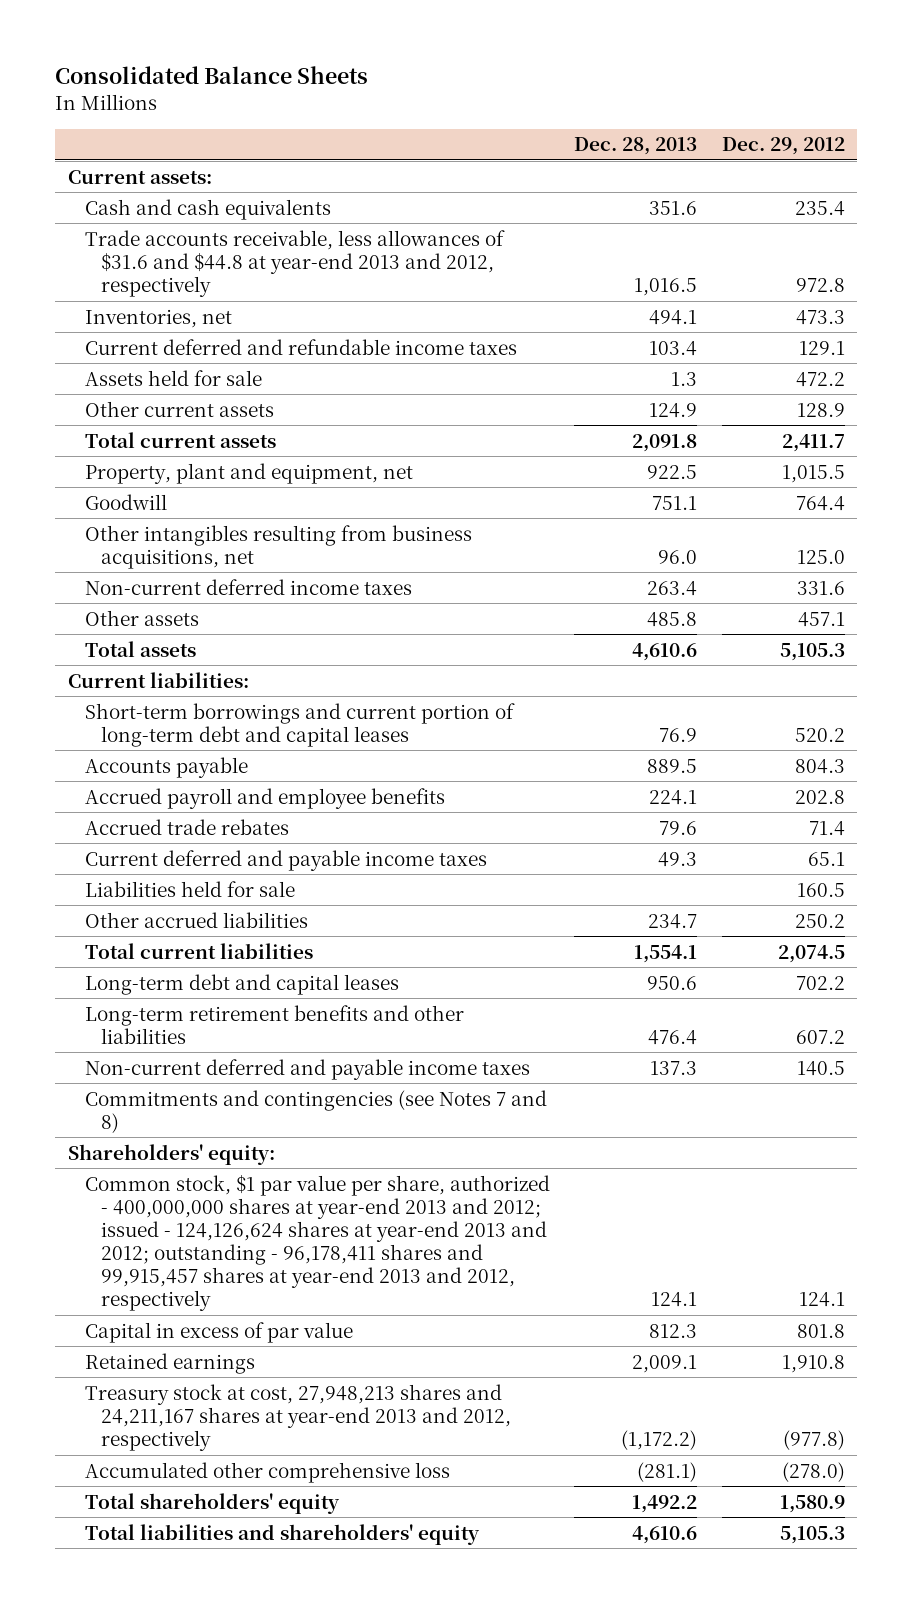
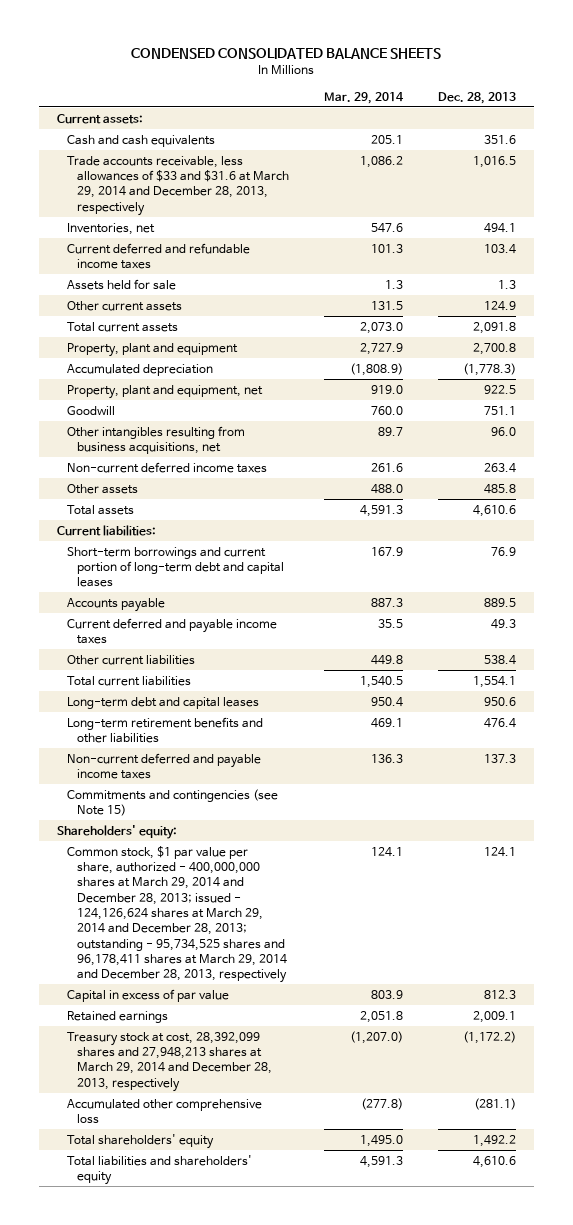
[55,66,369,85] Consolidated Balance Sheets -> [131,47,442,59] CONDENSED CONSOLIDATED BALANCE SHEETS
[721,137,845,156] Dec. 29, 2012 -> none
none -> [324,91,405,104] Mar. 29, 2014
[84,229,505,297] Trade accounts receivable, less allowances of $31.6 and $44.8 at year-end 2013 and 2012, respectively -> [66,155,290,216] Trade accounts receivable, less allowances of $33 and $31.6 at March 29, 2014 and December 28, 2013, respectively
none -> [66,342,238,357] Property, plant and equipment
none -> [66,363,213,376] Accumulated depreciation
[84,787,445,809] Accrued payroll and employee benefits -> none
[84,818,289,835] Accrued trade rebates -> none
[84,880,295,897] Liabilities held for sale -> none
[84,911,308,928] Other accrued liabilities -> [66,654,195,665] Other current liabilities
[648,913,698,929] 234.7 -> [484,654,517,665] 538.4
[84,1089,547,1133] Commitments and contingencies (see Notes 7 and 8) -> [66,788,278,816] Commitments and contingencies (see Note 15)
[84,1174,550,1312] Common stock, $1 par value per share, authorized - 400,000,000 shares at year-end 2013 and 2012; issued - 124,126,624 shares at year-end 2013 and 2012; outstanding - 96,178,411 shares and 99,915,457 shares at year-end 2013 and 2012, respectively -> [66,845,288,984] Common stock, $1 par value per share, authorized - 400,000,000 shares at March 29, 2014 and December 28, 2013; issued - 124,126,624 shares at March 29, 2014 and December 28, 2013; outstanding - 95,734,525 shares and 96,178,411 shares at March 29, 2014 and December 28, 2013, respectively
[84,1383,512,1451] Treasury stock at cost, 27,948,213 shares and 24,211,167 shares at year-end 2013 and 2012, respectively -> [66,1031,273,1092] Treasury stock at cost, 28,392,099 shares and 27,948,213 shares at March 29, 2014 and December 28, 2013, respectively

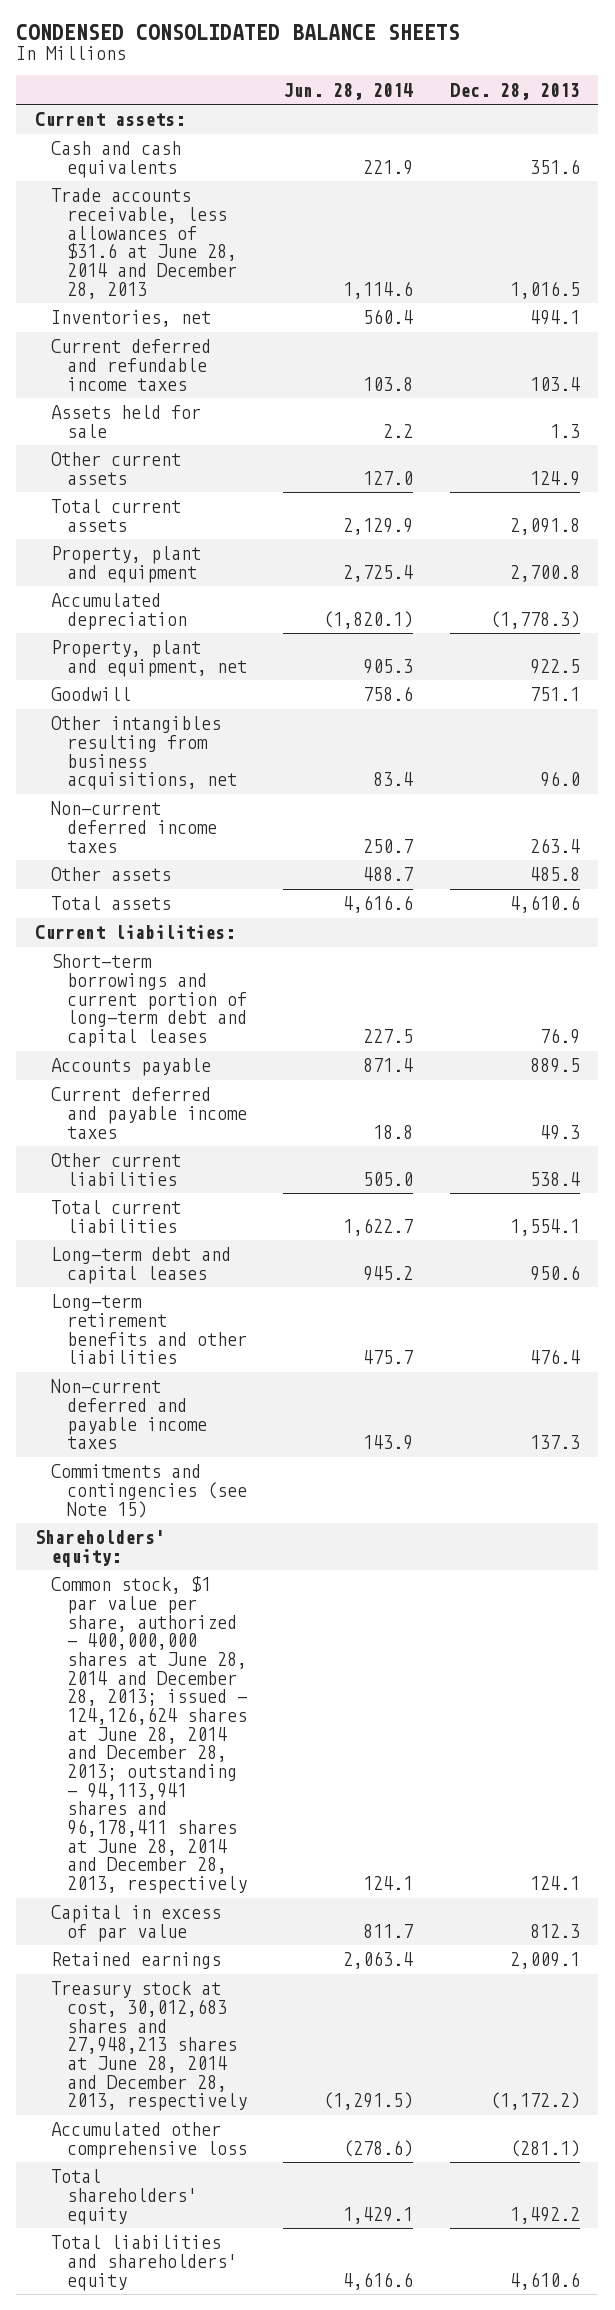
[324,91,405,104] Mar. 29, 2014 -> none
none -> [283,82,414,100] Jun. 28, 2014
[66,155,290,216] Trade accounts receivable, less allowances of $33 and $31.6 at March 29, 2014 and December 28, 2013, respectively -> [50,188,237,299] Trade accounts receivable, less allowances of $31.6 at June 28, 2014 and December 28, 2013
[66,845,288,984] Common stock, $1 par value per share, authorized - 400,000,000 shares at March 29, 2014 and December 28, 2013; issued - 124,126,624 shares at March 29, 2014 and December 28, 2013; outstanding - 95,734,525 shares and 96,178,411 shares at March 29, 2014 and December 28, 2013, respectively -> [50,1576,247,1895] Common stock, $1 par value per share, authorized - 400,000,000 shares at June 28, 2014 and December 28, 2013; issued - 124,126,624 shares at June 28, 2014 and December 28, 2013; outstanding - 94,113,941 shares and 96,178,411 shares at June 28, 2014 and December 28, 2013, respectively
[66,1031,273,1092] Treasury stock at cost, 28,392,099 shares and 27,948,213 shares at March 29, 2014 and December 28, 2013, respectively -> [50,1981,247,2112] Treasury stock at cost, 30,012,683 shares and 27,948,213 shares at June 28, 2014 and December 28, 2013, respectively

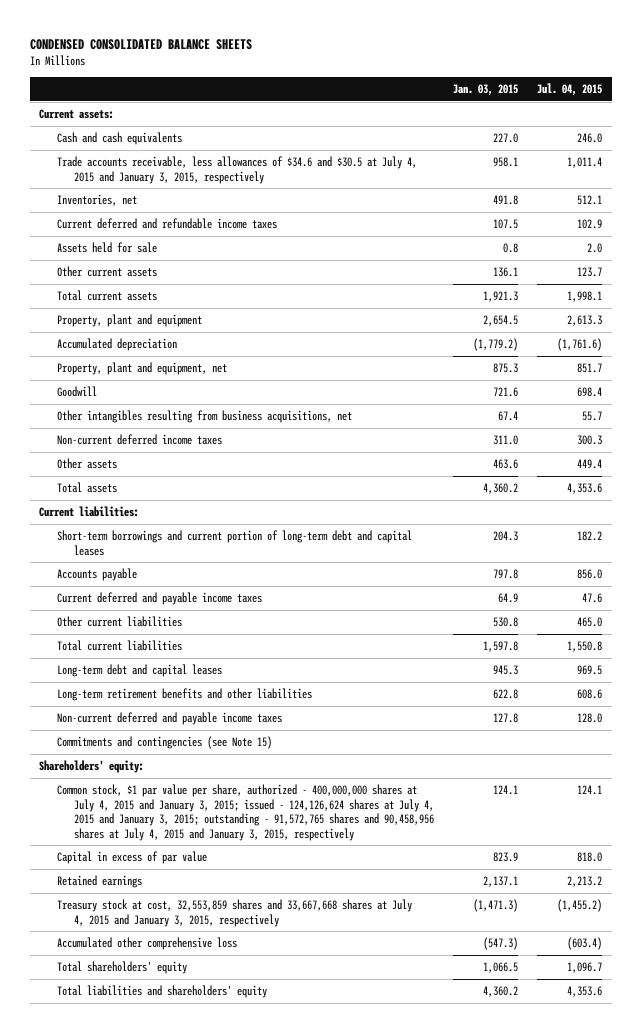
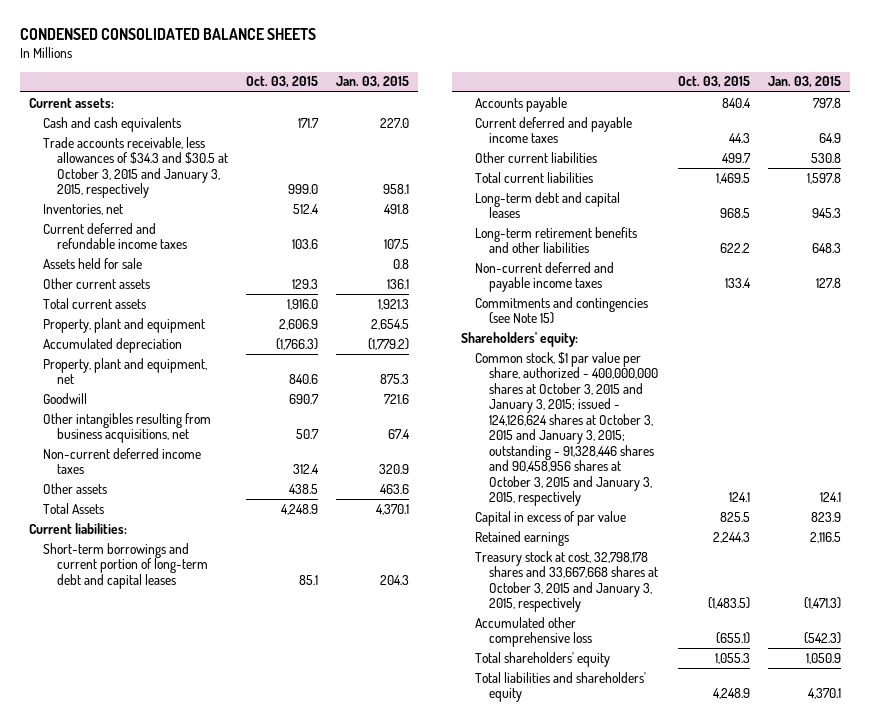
[537,83,603,97] Jul. 04, 2015 -> none
none -> [245,76,318,89] Oct. 03, 2015
[56,156,417,184] Trade accounts receivable, less allowances of $34.6 and $30.5 at July 4, 2015 and January 3, 2015, respectively -> [42,136,228,199] Trade accounts receivable, less allowances of $34.3 and $30.5 at October 3, 2015 and January 3, 2015, respectively
[493,435,519,446] 311.0 -> [379,464,410,475] 320.9
[56,482,117,494] Total assets -> [42,502,104,514] Total Assets
[483,483,519,495] 4,360.2 -> [376,503,410,515] 4,370.1
[493,689,519,700] 622.8 -> [812,243,842,254] 648.3
[56,784,435,841] Common stock, $1 par value per share, authorized - 400,000,000 shares at July 4, 2015 and January 3, 2015; issued - 124,126,624 shares at July 4, 2015 and January 3, 2015; outstanding - 91,572,765 shares and 90,458,956 shares at July 4, 2015 and January 3, 2015, respectively -> [474,351,658,507] Common stock, $1 par value per share, authorized - 400,000,000 shares at October 3, 2015 and January 3, 2015; issued - 124,126,624 shares at October 3, 2015 and January 3, 2015; outstanding - 91,328,446 shares and 90,458,956 shares at October 3, 2015 and January 3, 2015, respectively
[483,876,519,888] 2,137.1 -> [810,531,842,543] 2,116.5
[56,899,412,927] Treasury stock at cost, 32,553,859 shares and 33,667,668 shares at July 4, 2015 and January 3, 2015, respectively -> [474,550,658,613] Treasury stock at cost, 32,798,178 shares and 33,667,668 shares at October 3, 2015 and January 3, 2015, respectively
[483,937,519,951] (547.3) -> [804,632,842,645] (542.3)
[483,962,519,974] 1,066.5 -> [806,652,842,664] 1,050.9
[483,986,519,998] 4,360.2 -> [808,688,842,700] 4,370.1

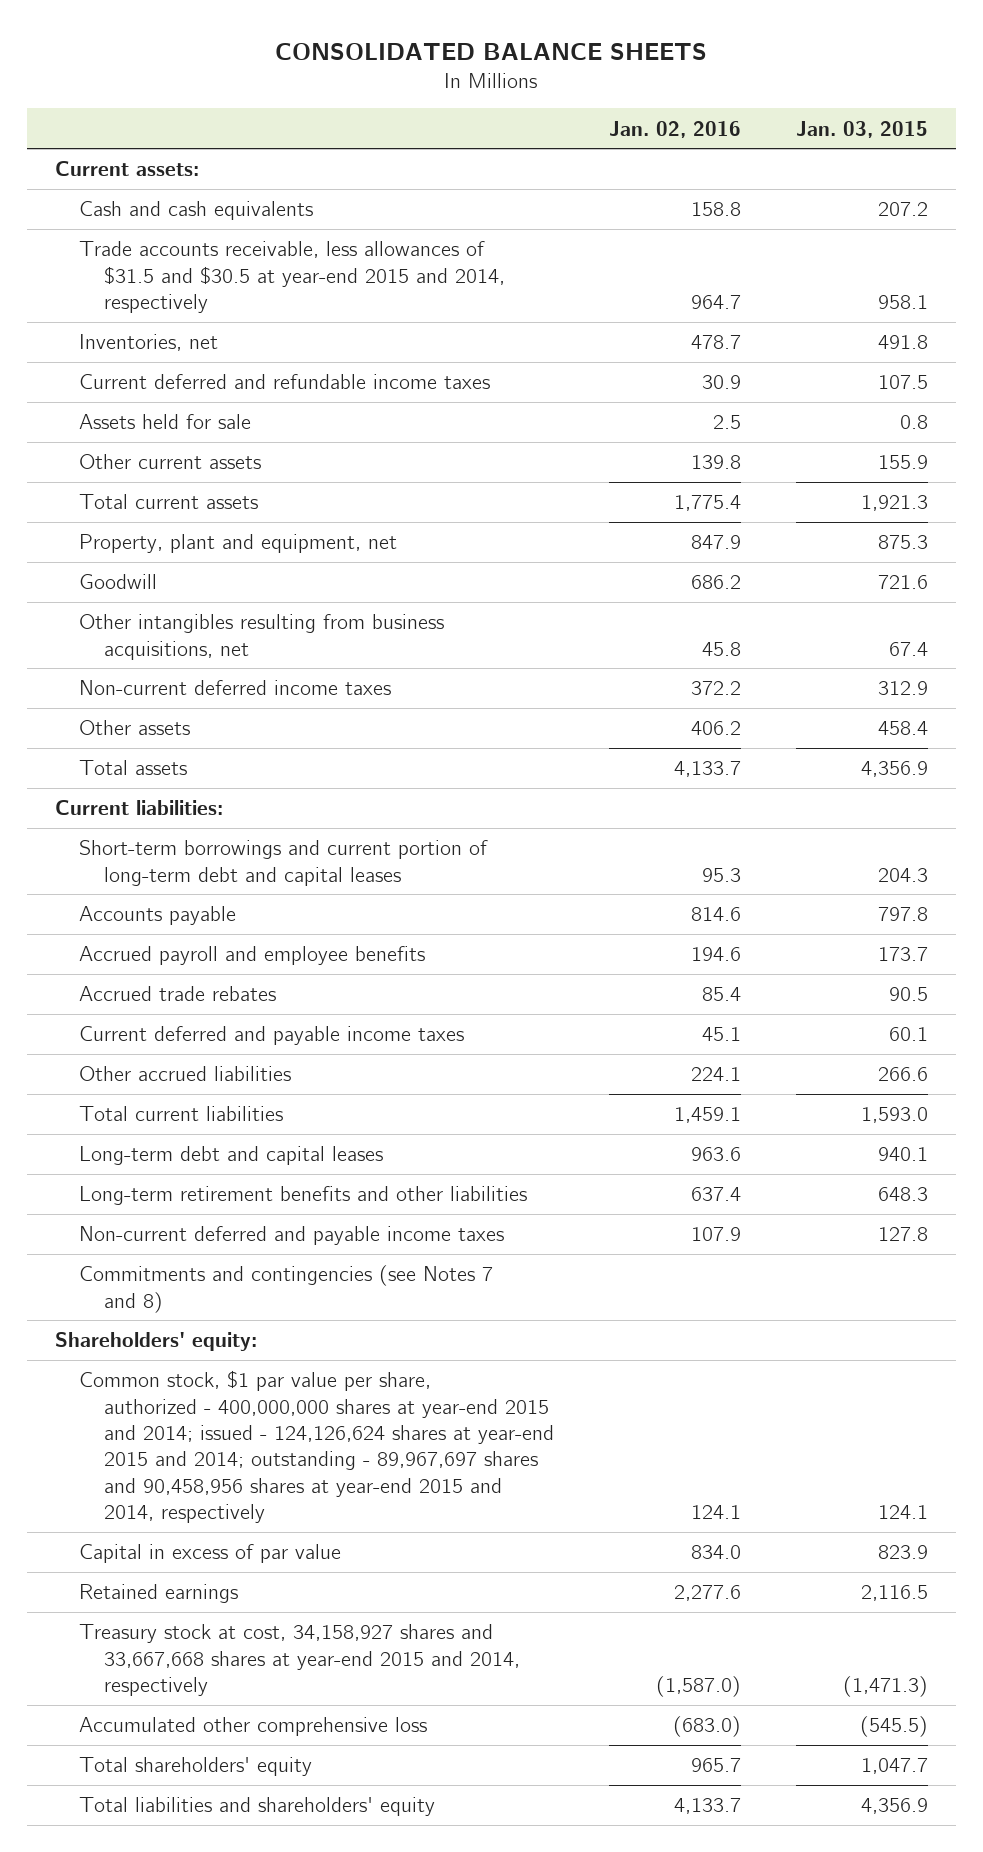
[19,28,316,41] CONDENSED CONSOLIDATED BALANCE SHEETS -> [275,42,708,60] CONSOLIDATED BALANCE SHEETS
[245,76,318,89] Oct. 03, 2015 -> none
none -> [609,120,742,138] Jan. 02, 2016
[380,117,410,128] 227.0 -> [878,202,929,217] 207.2
[42,136,228,199] Trade accounts receivable, less allowances of $34.3 and $30.5 at October 3, 2015 and January 3, 2015, respectively -> [79,241,506,313] Trade accounts receivable, less allowances of $31.5 and $30.5 at year-end 2015 and 2014, respectively
[387,278,410,289] 136.1 -> [878,455,929,470] 155.9
[42,317,205,333] Property, plant and equipment -> none
[42,337,182,353] Accumulated depreciation -> none
[379,464,410,475] 320.9 -> [878,681,929,696] 312.9
[380,483,410,494] 463.6 -> [878,721,929,736] 458.4
[42,502,104,514] Total Assets -> [79,760,188,776] Total assets
[376,503,410,515] 4,370.1 -> [861,761,929,778] 4,356.9
none -> [79,946,426,966] Accrued payroll and employee benefits
none -> [79,986,277,1002] Accrued trade rebates
[819,133,842,144] 64.9 -> [889,1027,929,1042] 60.1
[474,151,597,163] Other current liabilities -> [79,1066,292,1082] Other accrued liabilities
[811,152,842,163] 530.8 -> [878,1067,929,1082] 266.6
[807,172,842,184] 1,597.8 -> [861,1107,929,1124] 1,593.0
[812,208,842,219] 945.3 -> [878,1147,929,1162] 940.1
[474,296,648,325] Commitments and contingencies (see Note 15) -> [79,1265,494,1313] Commitments and contingencies (see Notes 7 and 8)
[474,351,658,507] Common stock, $1 par value per share, authorized - 400,000,000 shares at October 3, 2015 and January 3, 2015; issued - 124,126,624 shares at October 3, 2015 and January 3, 2015; outstanding - 91,328,446 shares and 90,458,956 shares at October 3, 2015 and January 3, 2015, respectively -> [79,1370,555,1524] Common stock, $1 par value per share, authorized - 400,000,000 shares at year-end 2015 and 2014; issued - 124,126,624 shares at year-end 2015 and 2014; outstanding - 89,967,697 shares and 90,458,956 shares at year-end 2015 and 2014, respectively
[474,550,658,613] Treasury stock at cost, 32,798,178 shares and 33,667,668 shares at October 3, 2015 and January 3, 2015, respectively -> [79,1624,521,1696] Treasury stock at cost, 34,158,927 shares and 33,667,668 shares at year-end 2015 and 2014, respectively
[804,632,842,645] (542.3) -> [860,1716,929,1738] (545.5)
[806,652,842,664] 1,050.9 -> [861,1758,929,1775] 1,047.7
[808,688,842,700] 4,370.1 -> [861,1798,929,1815] 4,356.9

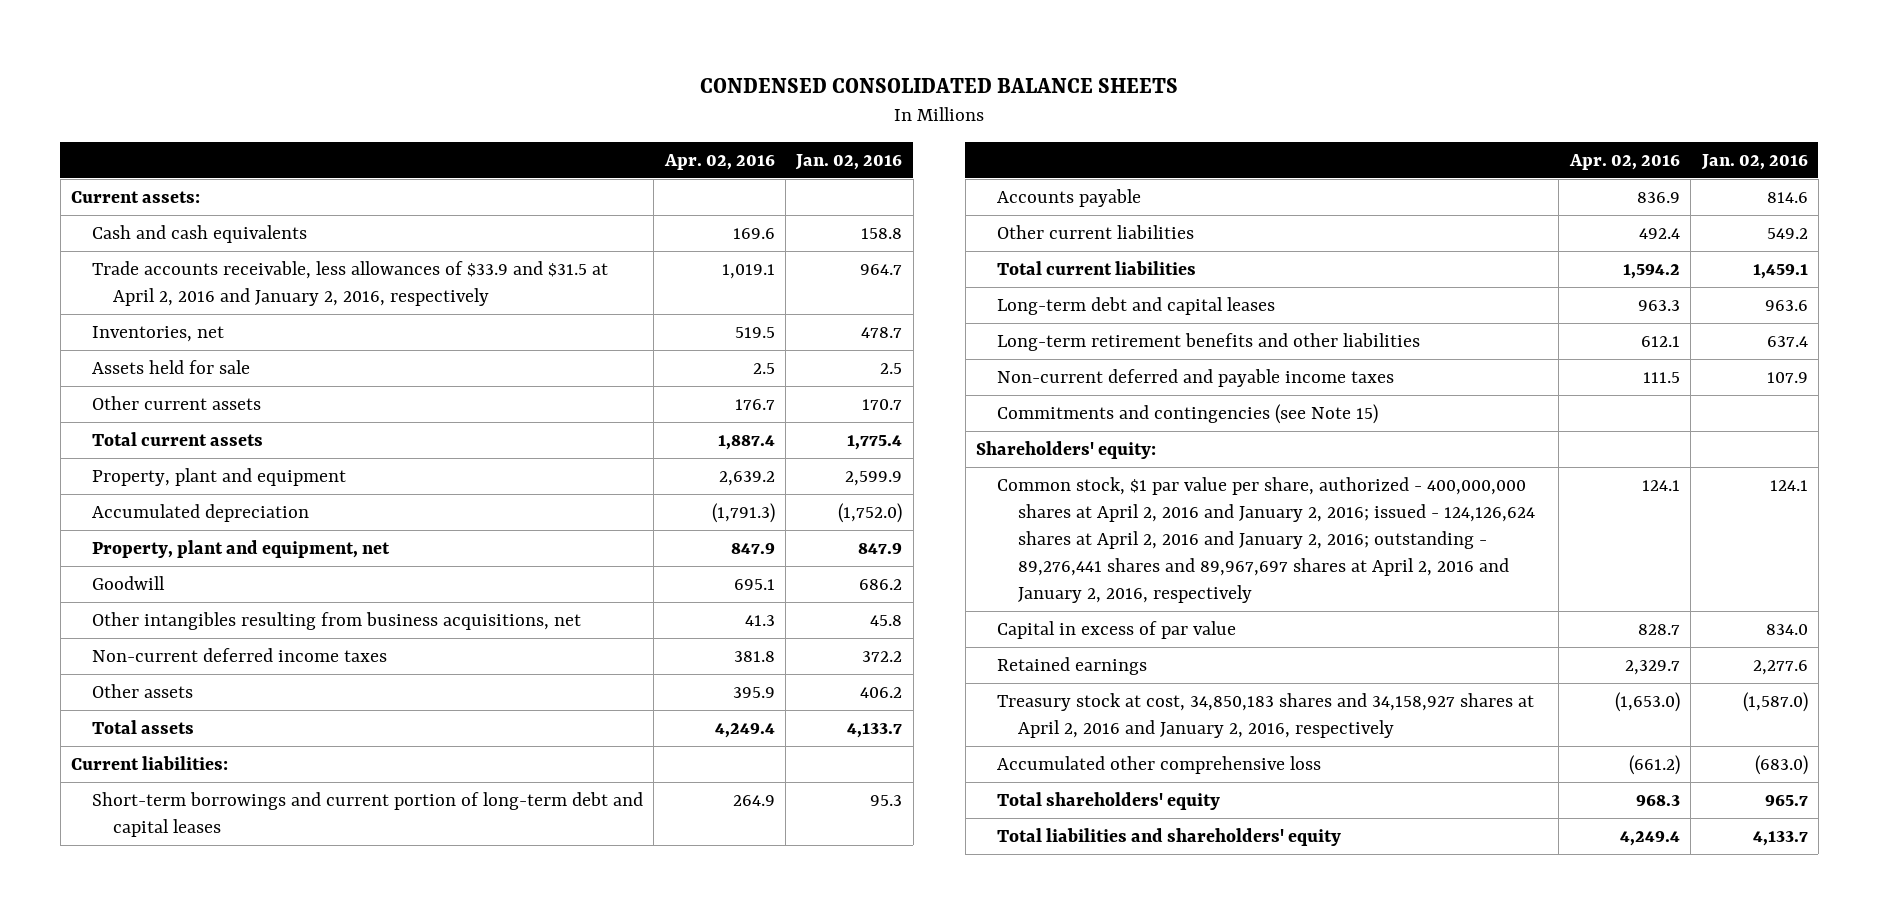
[275,42,708,60] CONSOLIDATED BALANCE SHEETS -> [700,77,1179,93] CONDENSED CONSOLIDATED BALANCE SHEETS
[796,120,929,138] Jan. 03, 2015 -> none
none -> [663,153,775,170] Apr. 02, 2016
[79,241,506,313] Trade accounts receivable, less allowances of $31.5 and $30.5 at year-end 2015 and 2014, respectively -> [91,261,608,307] Trade accounts receivable, less allowances of $33.9 and $31.5 at April 2, 2016 and January 2, 2016, respectively
[79,374,491,390] Current deferred and refundable income taxes -> none
[691,455,742,470] 139.8 -> [862,399,903,411] 170.7
none -> [91,468,346,487] Property, plant and equipment
none -> [91,504,309,523] Accumulated depreciation
[79,946,426,966] Accrued payroll and employee benefits -> none
[79,986,277,1002] Accrued trade rebates -> none
[79,1026,465,1046] Current deferred and payable income taxes -> none
[79,1066,292,1082] Other accrued liabilities -> [997,225,1195,240] Other current liabilities
[691,1067,742,1082] 224.1 -> [1766,228,1808,240] 549.2
[79,1265,494,1313] Commitments and contingencies (see Notes 7 and 8) -> [997,404,1379,425] Commitments and contingencies (see Note 15)
[79,1370,555,1524] Common stock, $1 par value per share, authorized - 400,000,000 shares at year-end 2015 and 2014; issued - 124,126,624 shares at year-end 2015 and 2014; outstanding - 89,967,697 shares and 90,458,956 shares at year-end 2015 and 2014, respectively -> [997,477,1535,604] Common stock, $1 par value per share, authorized - 400,000,000 shares at April 2, 2016 and January 2, 2016; issued - 124,126,624 shares at April 2, 2016 and January 2, 2016; outstanding - 89,276,441 shares and 89,967,697 shares at April 2, 2016 and January 2, 2016, respectively
[79,1624,521,1696] Treasury stock at cost, 34,158,927 shares and 33,667,668 shares at year-end 2015 and 2014, respectively -> [997,693,1535,739] Treasury stock at cost, 34,850,183 shares and 34,158,927 shares at April 2, 2016 and January 2, 2016, respectively

